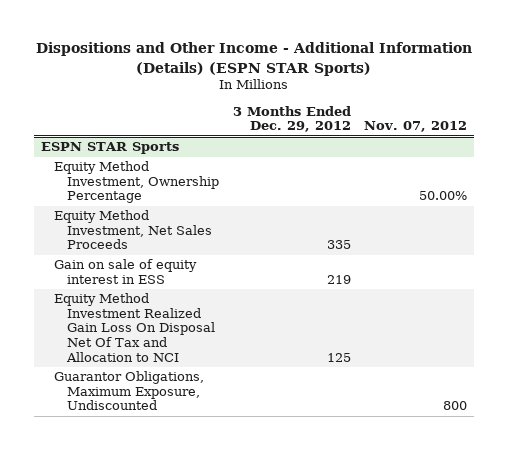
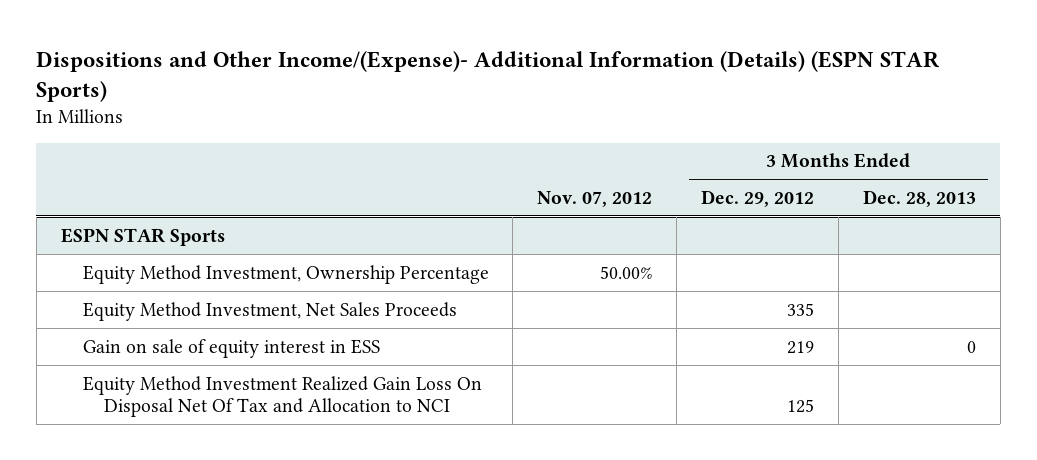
[35,42,472,76] Dispositions and Other Income - Additional Information (Details) (ESPN STAR Sports) -> [36,50,940,102] Dispositions and Other Income/(Expense)- Additional Information (Details) (ESPN STAR Sports)
none -> [862,189,976,207] Dec. 28, 2013
[54,371,205,411] Guarantor Obligations, Maximum Exposure, Undiscounted -> none

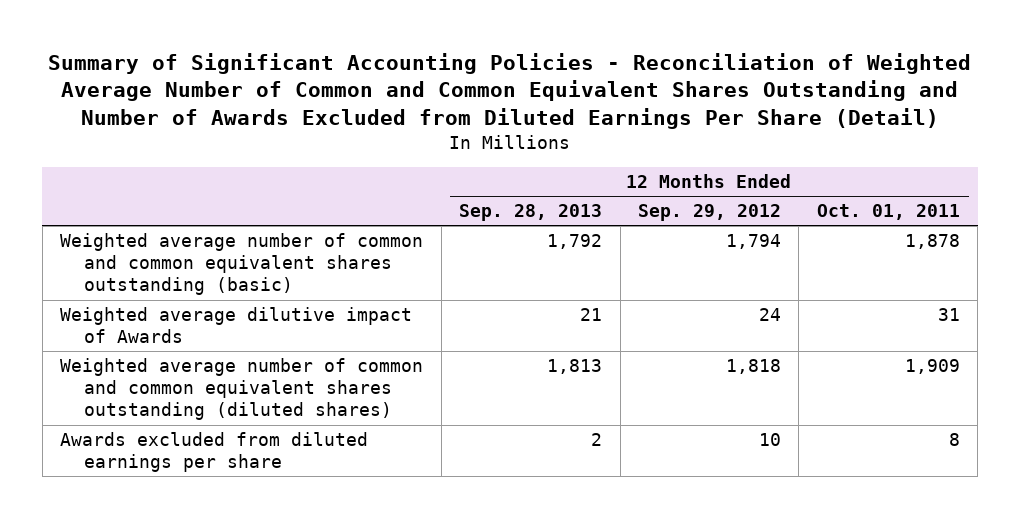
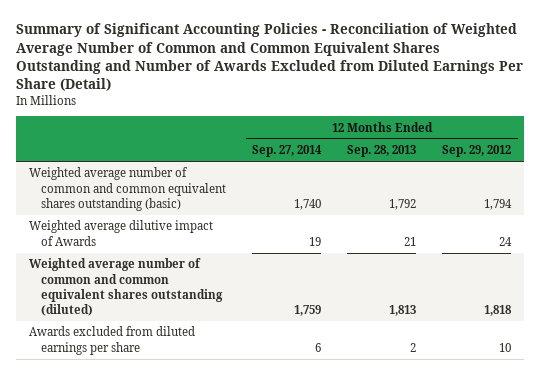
[816,204,960,221] Oct. 01, 2011 -> none
none -> [252,145,323,158] Sep. 27, 2014
[60,358,424,421] Weighted average number of common and common equivalent shares outstanding (diluted shares) -> [29,258,224,316] Weighted average number of common and common equivalent shares outstanding (diluted)

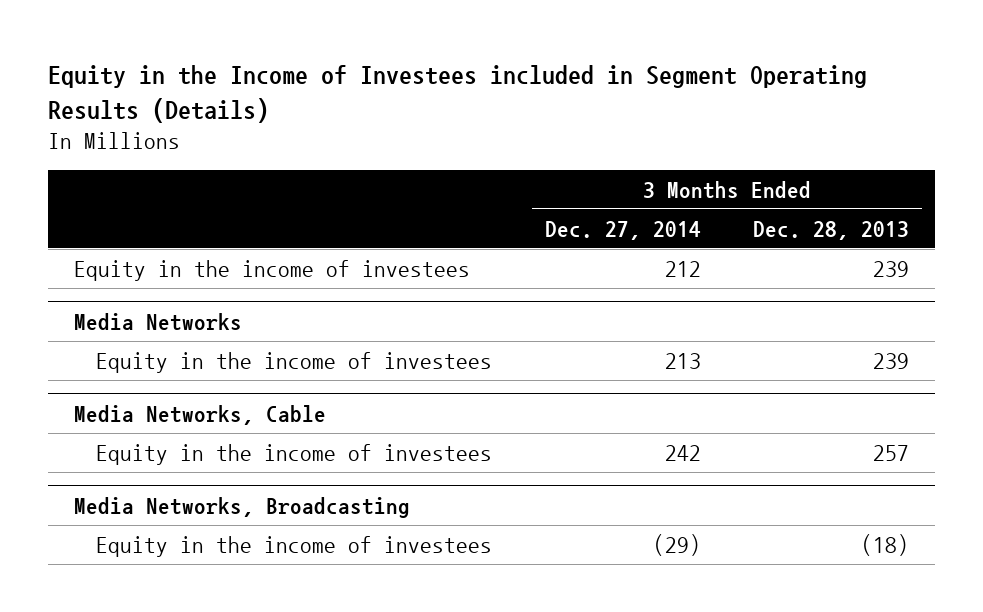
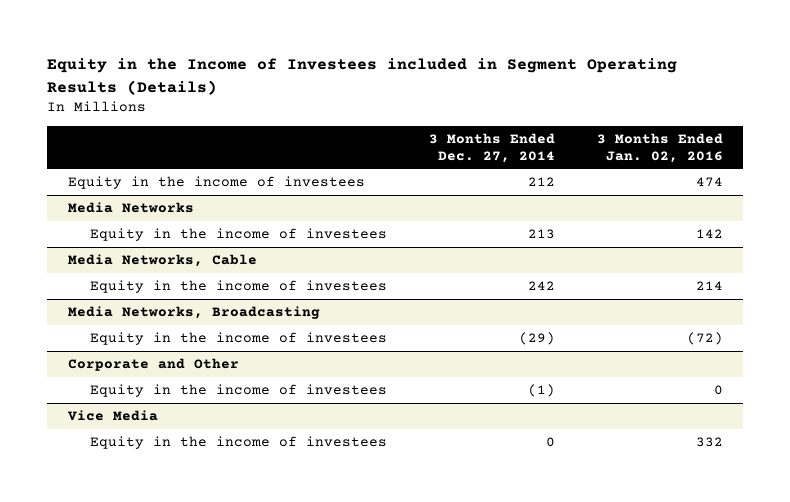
[753,220,910,240] Dec. 28, 2013 -> none
none -> [596,132,723,163] 3 Months Ended Jan. 02, 2016
none -> [67,358,239,372] Corporate and Other
none -> [89,384,387,398] Equity in the income of investees
none -> [66,410,158,422] Vice Media
none -> [89,436,387,450] Equity in the income of investees

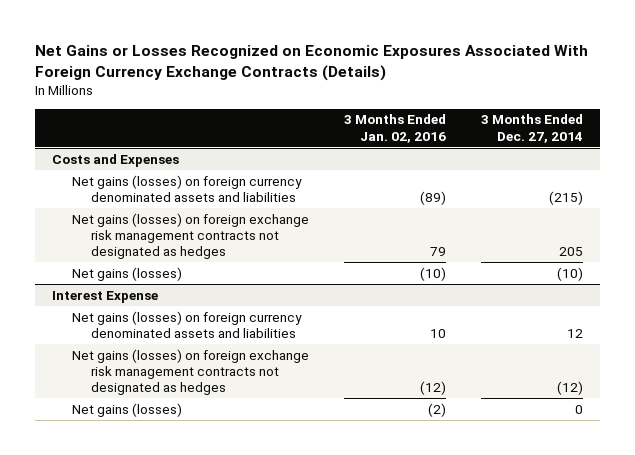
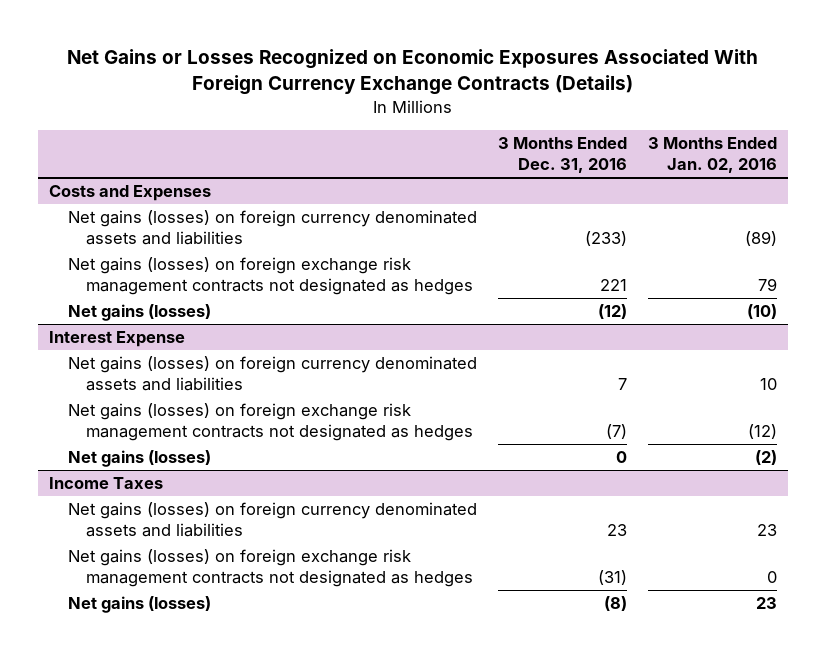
[480,114,583,143] 3 Months Ended Dec. 27, 2014 -> none
none -> [498,137,628,174] 3 Months Ended Dec. 31, 2016
none -> [49,477,164,490] Income Taxes
none -> [67,502,477,538] Net gains (losses) on foreign currency denominated assets and liabilities
none -> [67,549,474,588] Net gains (losses) on foreign exchange risk management contracts not designated as hedges
none -> [67,596,211,614] Net gains (losses)

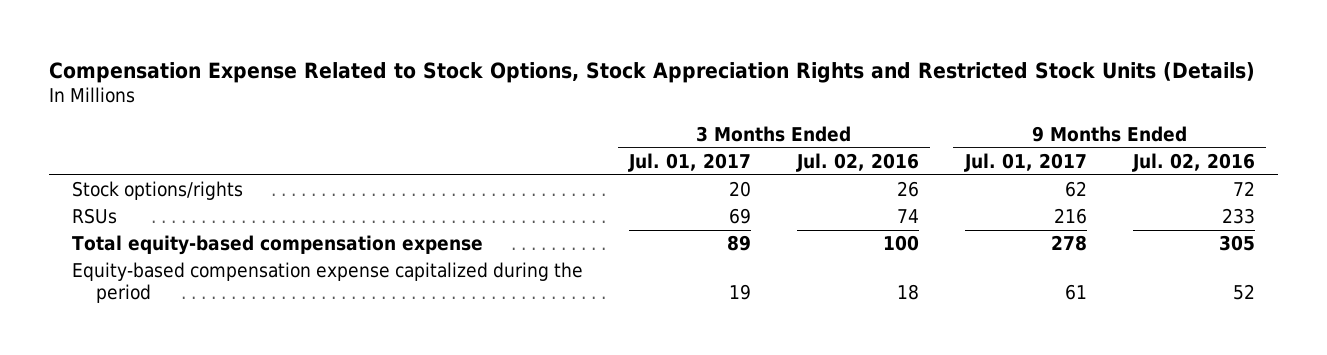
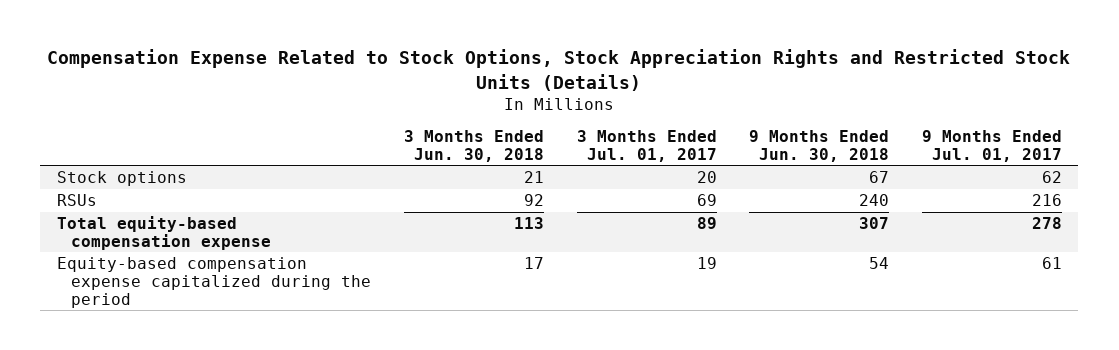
[795,152,919,172] Jul. 02, 2016 -> none
[1131,152,1255,172] Jul. 02, 2016 -> none
none -> [404,129,545,162] 3 Months Ended Jun. 30, 2018
none -> [749,129,890,162] 9 Months Ended Jun. 30, 2018
[72,181,244,201] Stock options/rights -> [56,170,187,186] Stock options

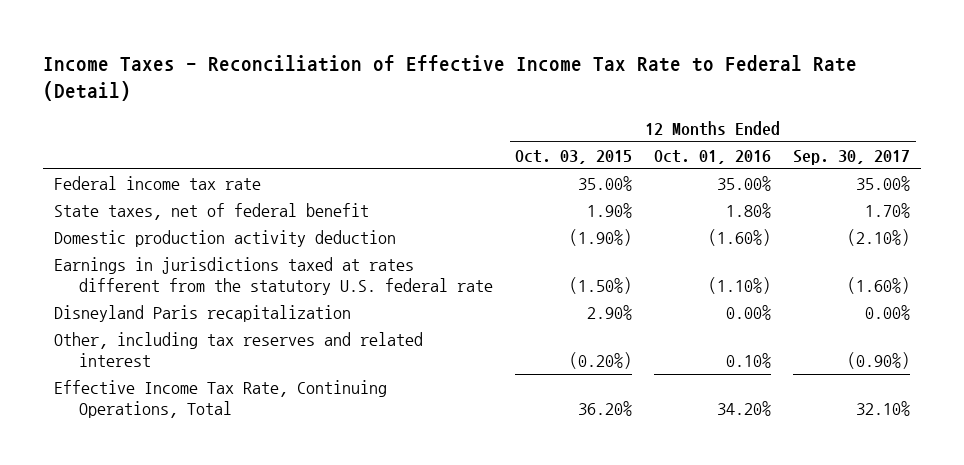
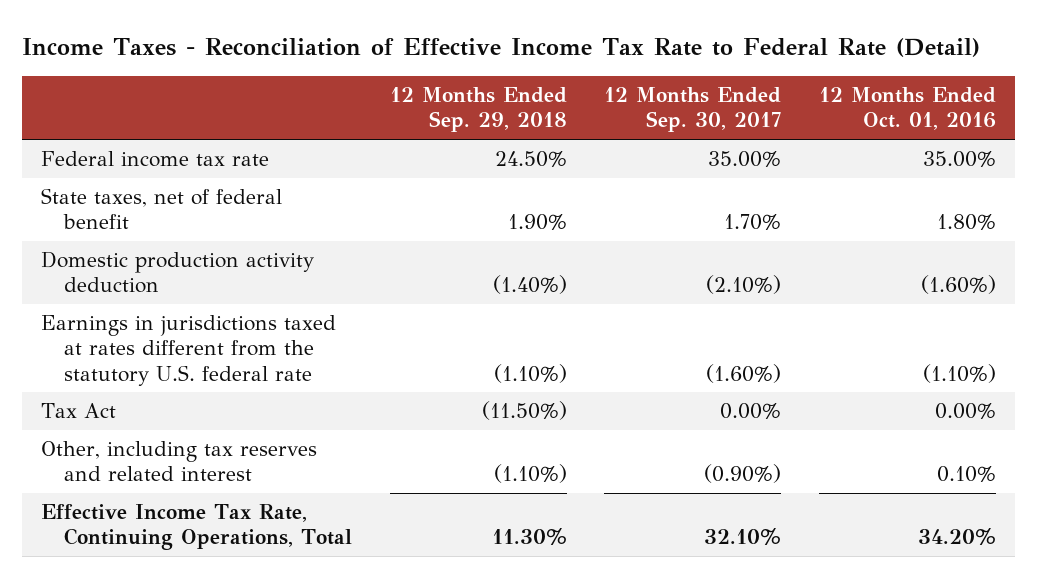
[515,150,633,165] Oct. 03, 2015 -> none
none -> [389,87,567,133] 12 Months Ended Sep. 29, 2018
[53,305,351,323] Disneyland Paris recapitalization -> [41,403,117,419] Tax Act

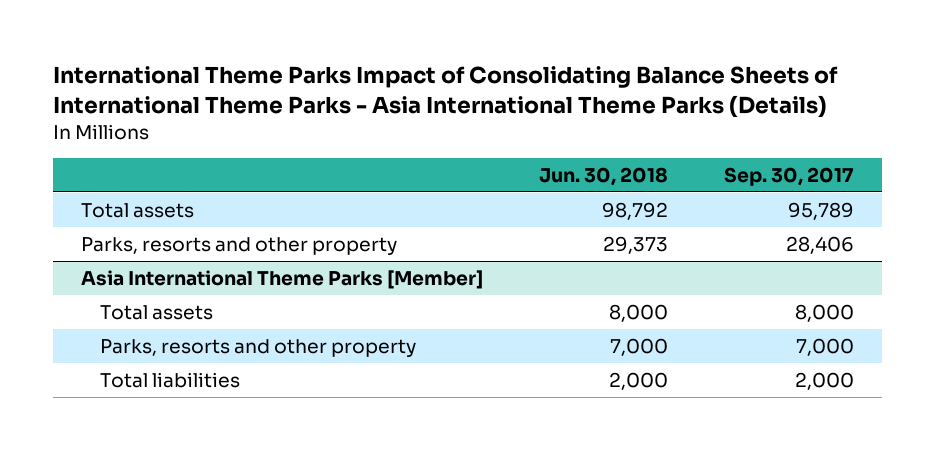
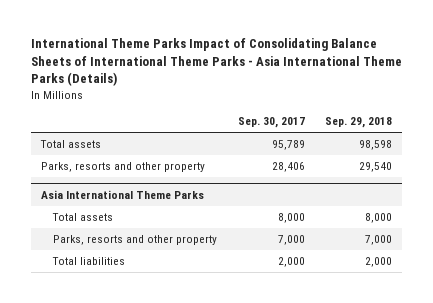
[539,166,669,186] Jun. 30, 2018 -> none
none -> [324,117,392,129] Sep. 29, 2018
[81,269,484,289] Asia International Theme Parks [Member] -> [40,189,204,199] Asia International Theme Parks

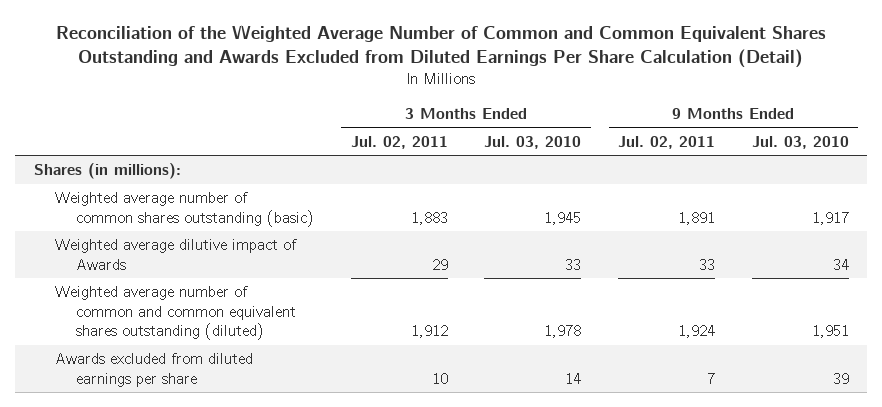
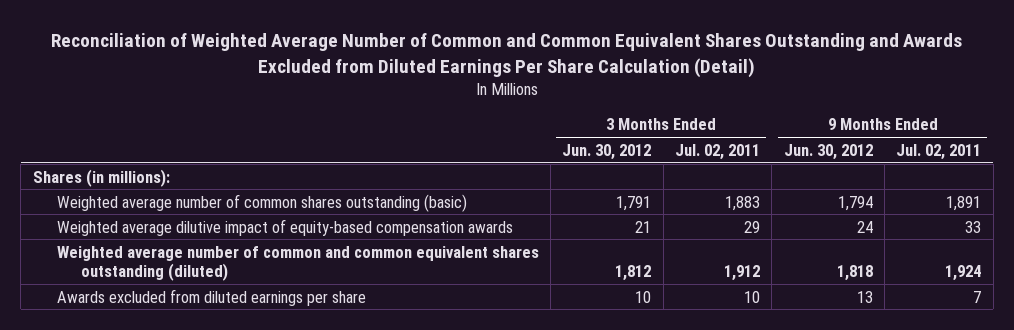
[56,24,827,69] Reconciliation of the Weighted Average Number of Common and Common Equivalent Shares Outstanding and Awards Excluded from Diluted Earnings Per Share Calculation (Detail) -> [51,32,963,78] Reconciliation of Weighted Average Number of Common and Common Equivalent Shares Outstanding and Awards Excluded from Diluted Earnings Per Share Calculation (Detail)
[484,135,582,149] Jul. 03, 2010 -> none
[751,135,849,149] Jul. 03, 2010 -> none
none -> [562,143,652,160] Jun. 30, 2012
none -> [783,143,873,160] Jun. 30, 2012
[54,239,297,270] Weighted average dilutive impact of Awards -> [56,218,513,236] Weighted average dilutive impact of equity-based compensation awards

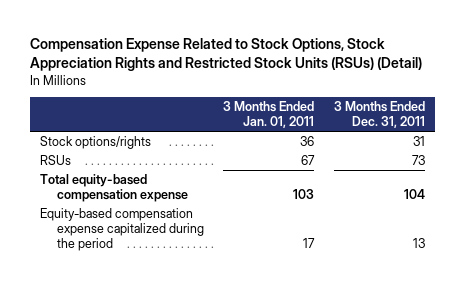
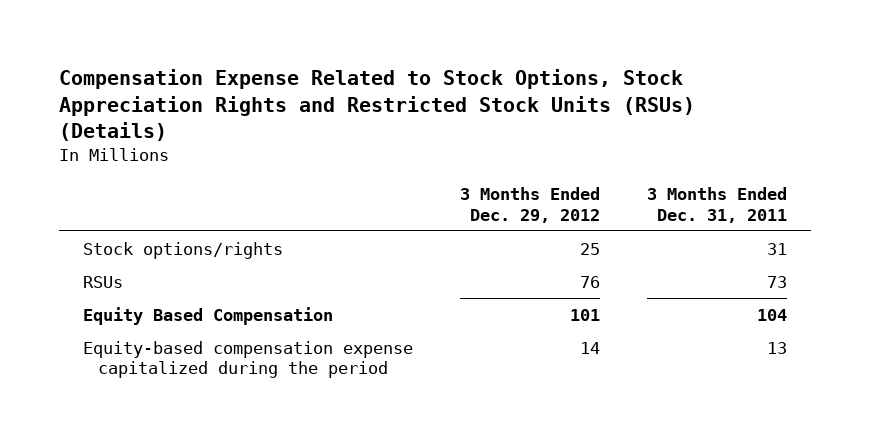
[29,38,422,72] Compensation Expense Related to Stock Options, Stock Appreciation Rights and Restricted Stock Units (RSUs) (Detail) -> [59,69,696,141] Compensation Expense Related to Stock Options, Stock Appreciation Rights and Restricted Stock Units (RSUs) (Details)
[223,101,315,129] 3 Months Ended Jan. 01, 2011 -> none
none -> [459,187,600,223] 3 Months Ended Dec. 29, 2012
[39,174,188,202] Total equity-based compensation expense -> [82,306,333,325] Equity Based Compensation

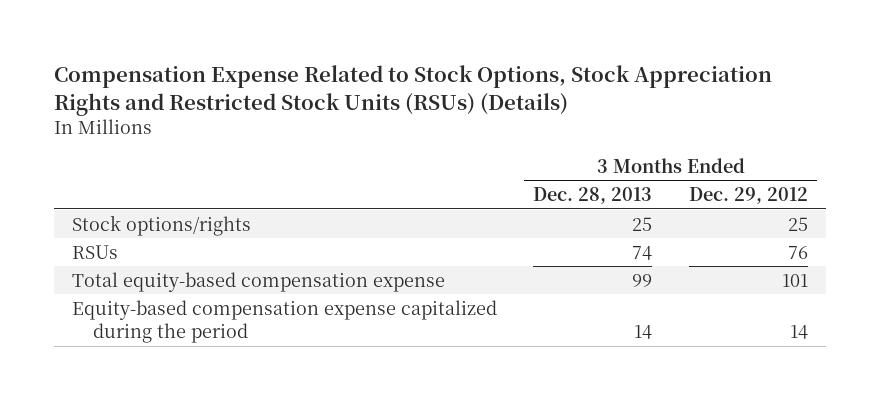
[647,187,788,223] 3 Months Ended Dec. 31, 2011 -> none
none -> [533,187,653,205] Dec. 28, 2013
[82,306,333,325] Equity Based Compensation -> [72,271,446,292] Total equity-based compensation expense

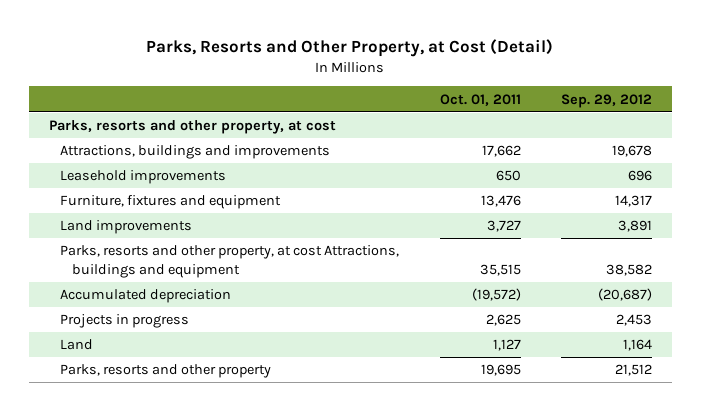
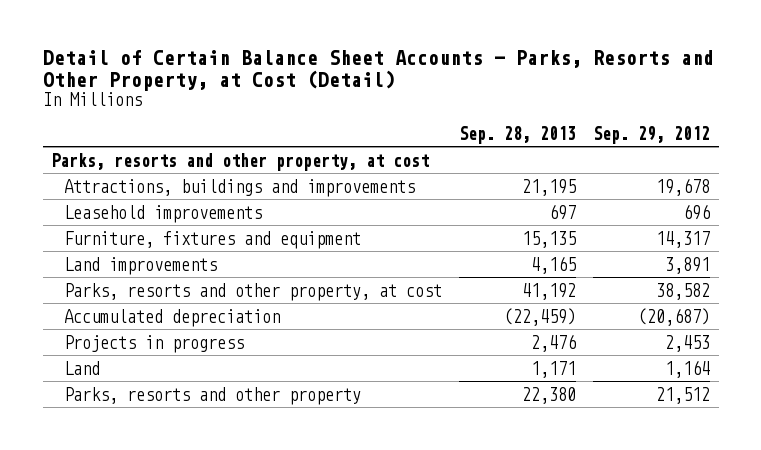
[146,39,554,58] Parks, Resorts and Other Property, at Cost (Detail) -> [42,49,714,91] Detail of Certain Balance Sheet Accounts - Parks, Resorts and Other Property, at Cost (Detail)
[439,93,521,106] Oct. 01, 2011 -> none
none -> [458,125,576,144] Sep. 28, 2013
[60,245,400,279] Parks, resorts and other property, at cost Attractions, buildings and equipment -> [63,282,442,301] Parks, resorts and other property, at cost

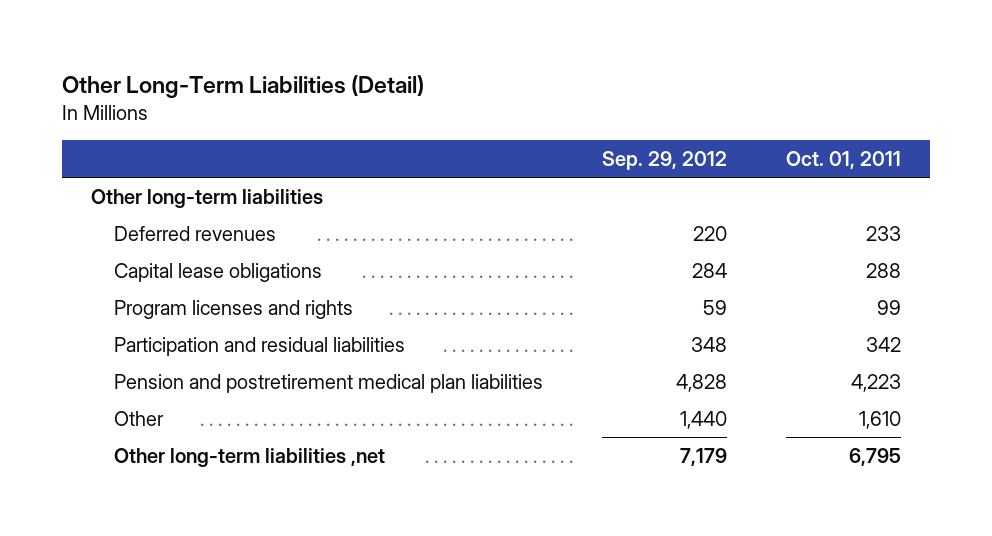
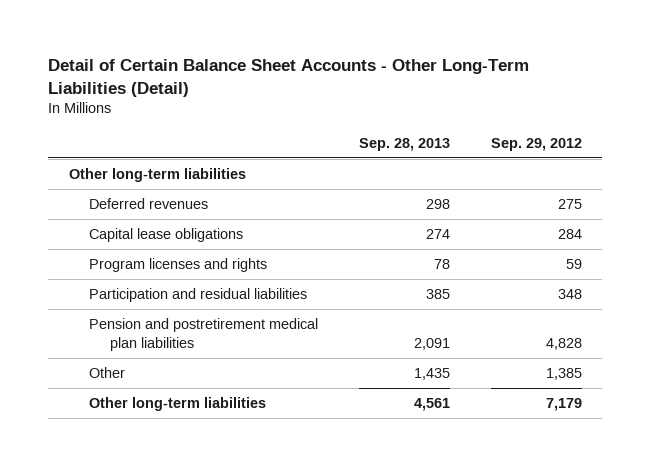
[61,74,424,98] Other Long-Term Liabilities (Detail) -> [48,58,530,97] Detail of Certain Balance Sheet Accounts - Other Long-Term Liabilities (Detail)
[785,150,901,169] Oct. 01, 2011 -> none
none -> [359,137,451,151] Sep. 28, 2013
[692,226,727,242] 220 -> [557,198,582,209] 275
[679,411,727,430] 1,440 -> [545,367,582,380] 1,385
[114,448,386,468] Other long-term liabilities ,net -> [89,396,267,411] Other long-term liabilities

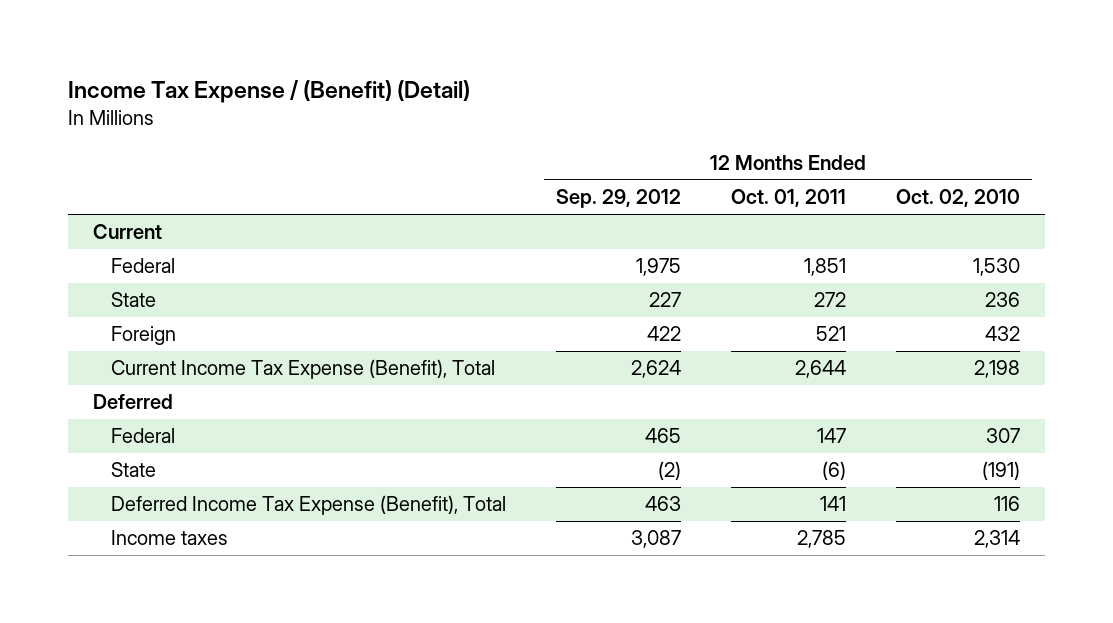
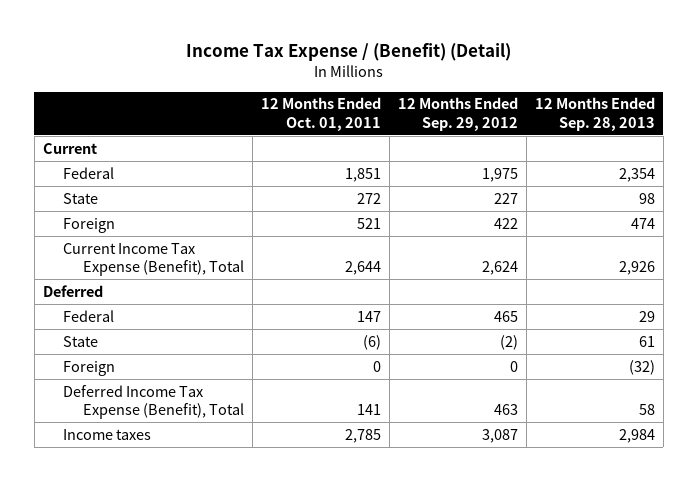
[895,189,1020,208] Oct. 02, 2010 -> none
none -> [534,97,655,131] 12 Months Ended Sep. 28, 2013
none -> [63,360,116,376] Foreign

